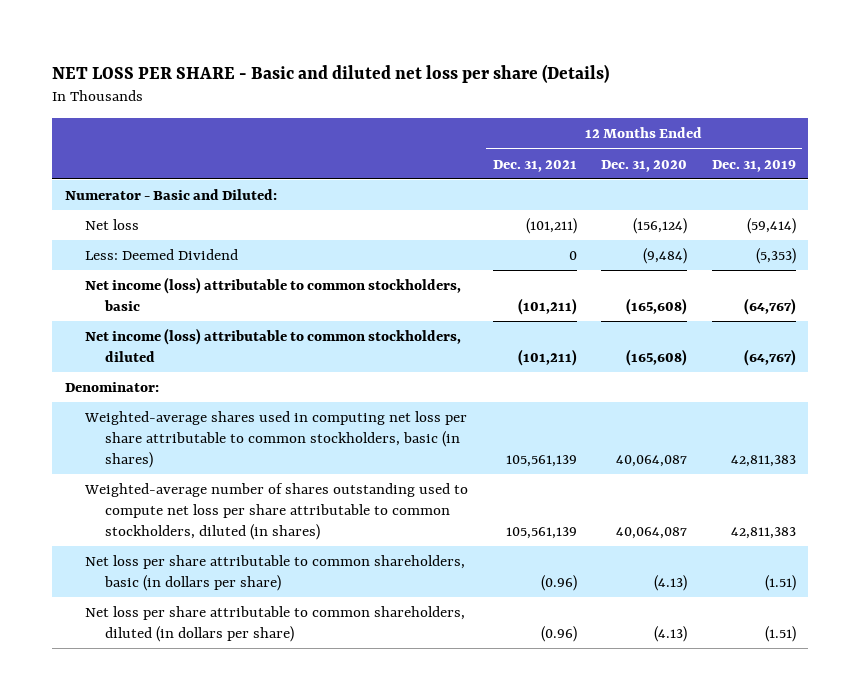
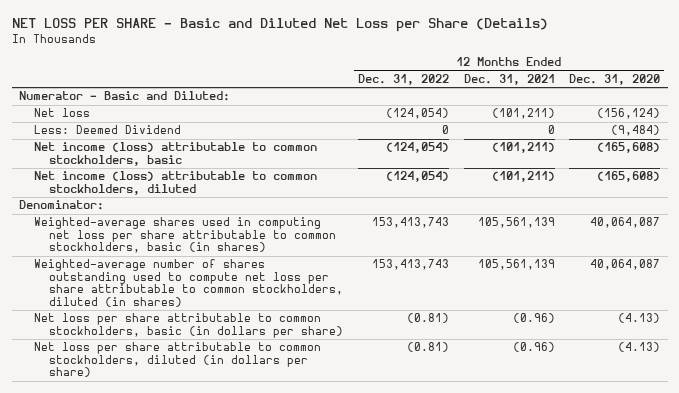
[52,63,610,83] NET LOSS PER SHARE - Basic and diluted net loss per share (Details) -> [11,18,548,33] NET LOSS PER SHARE - Basic and Diluted Net Loss per Share (Details)
[711,159,796,172] Dec. 31, 2019 -> none
none -> [357,73,449,85] Dec. 31, 2022
[84,554,465,591] Net loss per share attributable to common shareholders, basic (in dollars per share) -> [34,313,344,338] Net loss per share attributable to common stockholders, basic (in dollars per share)
[84,605,465,642] Net loss per share attributable to common shareholders, diluted (in dollars per share) -> [34,342,322,378] Net loss per share attributable to common stockholders, diluted (in dollars per share)

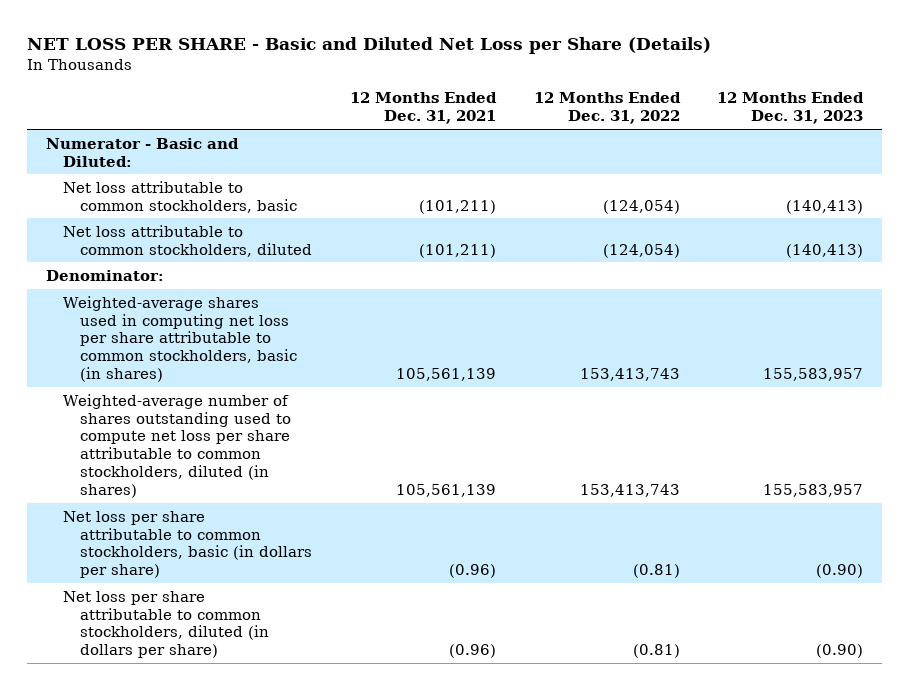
[569,73,661,85] Dec. 31, 2020 -> none
none -> [717,92,865,125] 12 Months Ended Dec. 31, 2023
[34,108,91,118] Net loss -> none
[34,125,182,135] Less: Deemed Dividend -> none
[34,142,318,166] Net income (loss) attributable to common stockholders, basic -> [62,180,297,213] Net loss attributable to common stockholders, basic
[34,171,318,195] Net income (loss) attributable to common stockholders, diluted -> [62,224,312,257] Net loss attributable to common stockholders, diluted

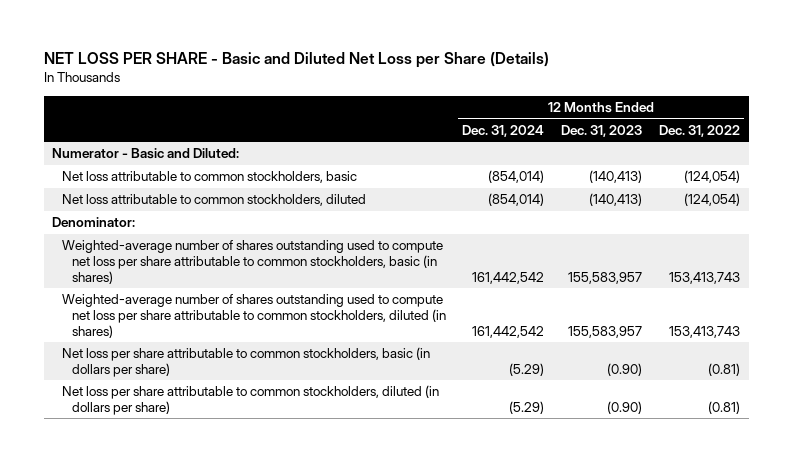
[349,92,497,125] 12 Months Ended Dec. 31, 2021 -> none
none -> [462,124,545,137] Dec. 31, 2024
[62,295,297,383] Weighted-average shares used in computing net loss per share attributable to common stockholders, basic (in shares) -> [61,240,443,284] Weighted-average number of shares outstanding used to compute net loss per share attributable to common stockholders, basic (in shares)

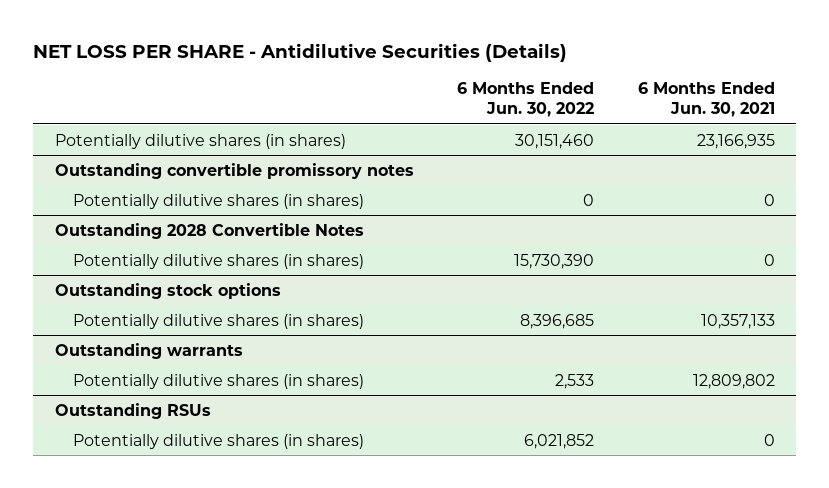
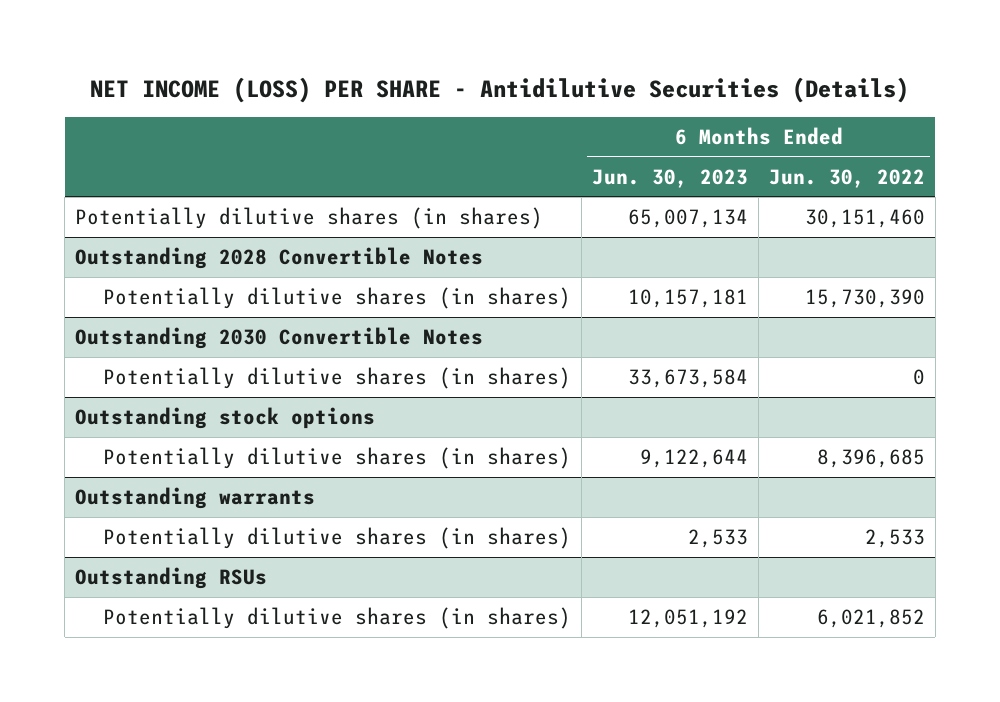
[33,42,568,62] NET LOSS PER SHARE - Antidilutive Securities (Details) -> [89,76,909,103] NET INCOME (LOSS) PER SHARE - Antidilutive Securities (Details)
[637,82,775,118] 6 Months Ended Jun. 30, 2021 -> none
none -> [592,168,749,188] Jun. 30, 2023
[54,162,414,179] Outstanding convertible promissory notes -> none
[73,193,365,209] Potentially dilutive shares (in shares) -> none
none -> [74,327,483,350] Outstanding 2030 Convertible Notes
none -> [103,367,572,390] Potentially dilutive shares (in shares)

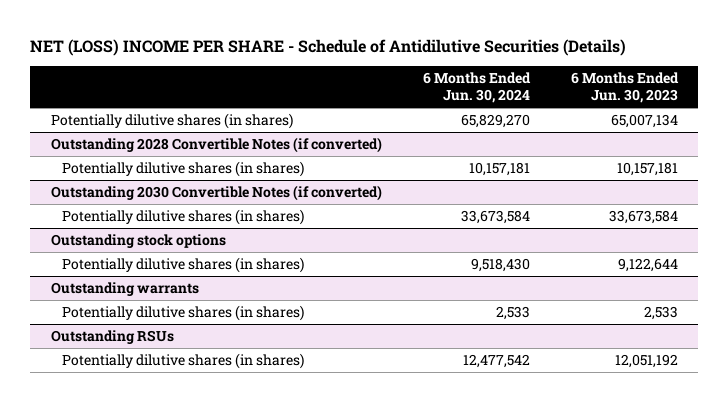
[89,76,909,103] NET INCOME (LOSS) PER SHARE - Antidilutive Securities (Details) -> [30,39,627,57] NET (LOSS) INCOME PER SHARE - Schedule of Antidilutive Securities (Details)
[768,168,925,188] Jun. 30, 2022 -> none
none -> [422,72,531,104] 6 Months Ended Jun. 30, 2024
[74,247,483,270] Outstanding 2028 Convertible Notes -> [50,137,382,154] Outstanding 2028 Convertible Notes (if converted)
[74,327,483,350] Outstanding 2030 Convertible Notes -> [50,185,382,202] Outstanding 2030 Convertible Notes (if converted)

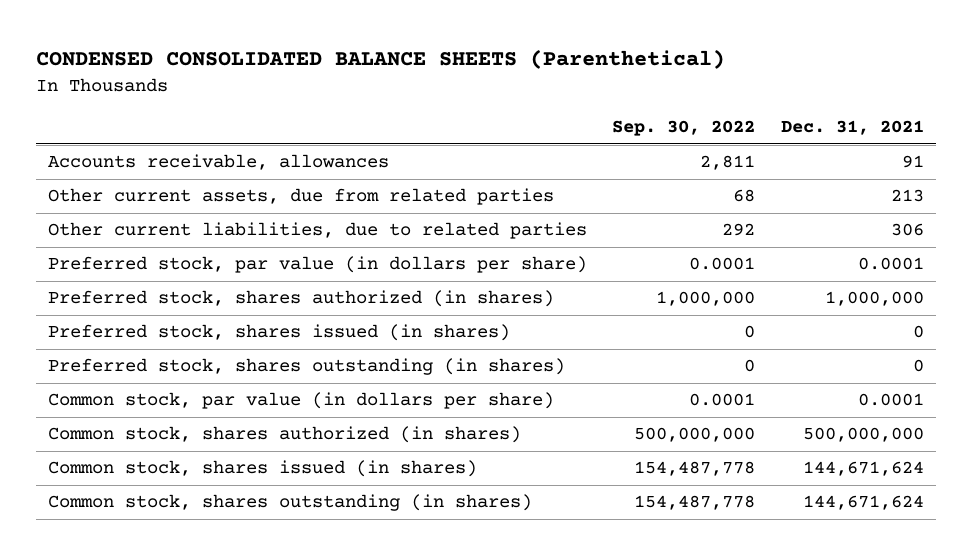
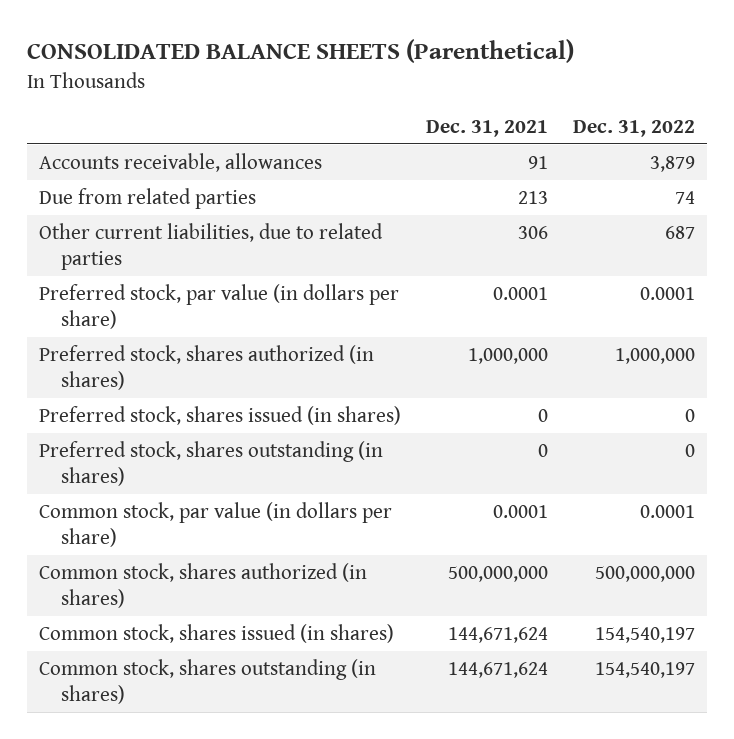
[35,49,725,70] CONDENSED CONSOLIDATED BALANCE SHEETS (Parenthetical) -> [26,39,574,64] CONSOLIDATED BALANCE SHEETS (Parenthetical)
[612,120,756,137] Sep. 30, 2022 -> none
none -> [572,119,695,137] Dec. 31, 2022
[48,188,555,206] Other current assets, due from related parties -> [39,187,257,209] Due from related parties

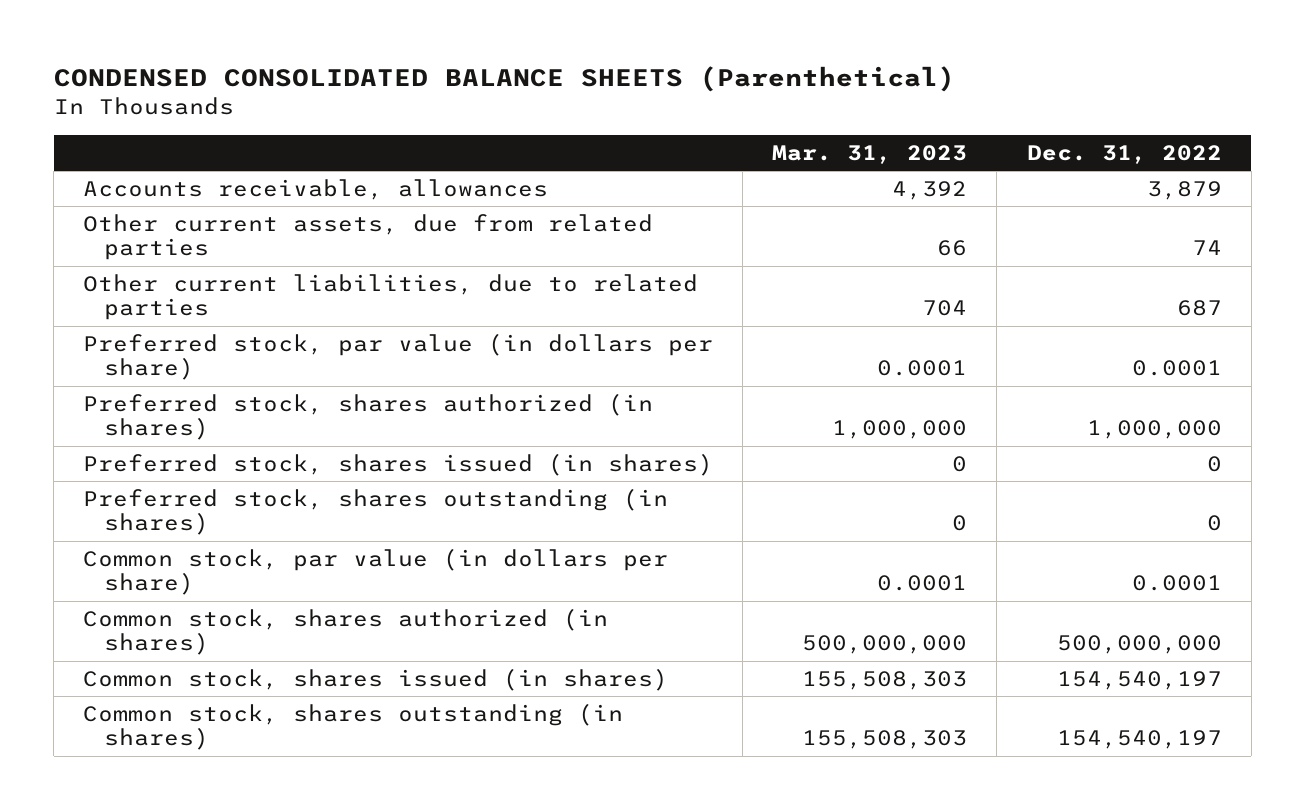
[26,39,574,64] CONSOLIDATED BALANCE SHEETS (Parenthetical) -> [53,66,955,93] CONDENSED CONSOLIDATED BALANCE SHEETS (Parenthetical)
[425,119,548,137] Dec. 31, 2021 -> none
none -> [772,145,968,165] Mar. 31, 2023
[39,187,257,209] Due from related parties -> [83,213,654,261] Other current assets, due from related parties

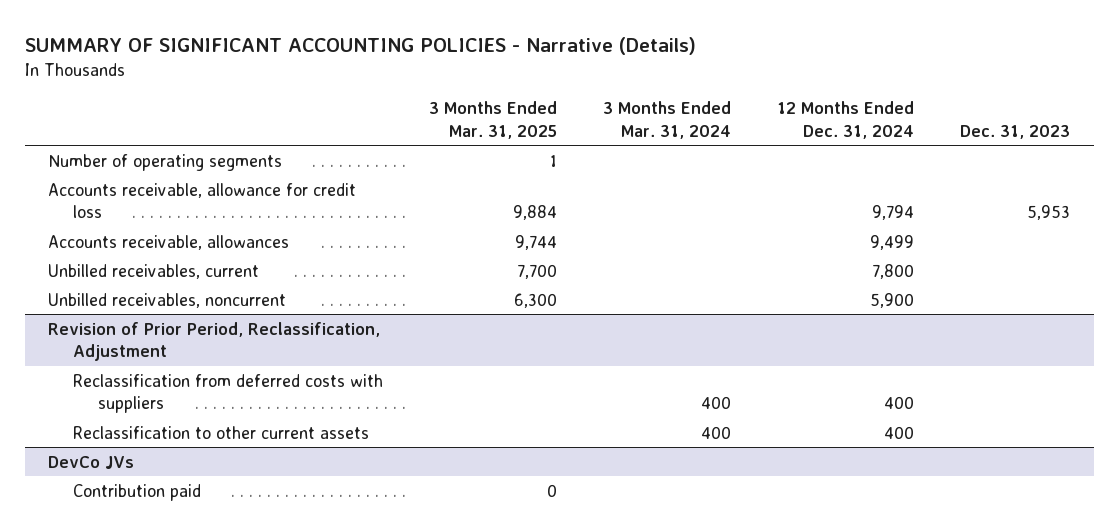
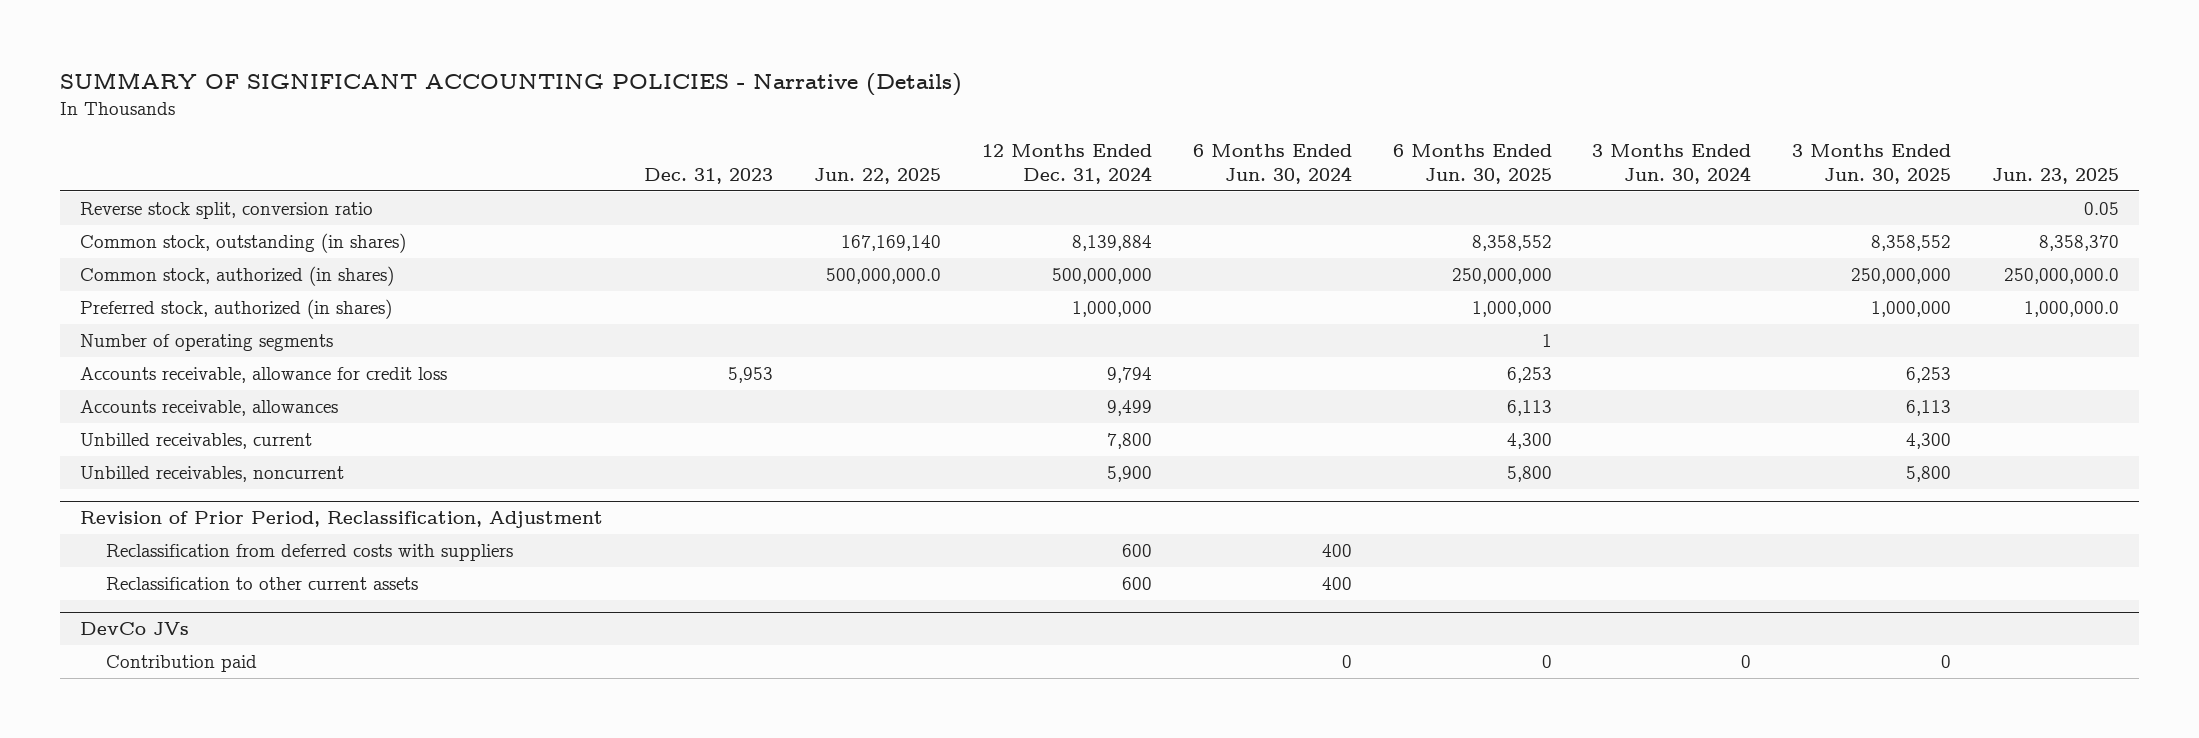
[428,101,557,139] 3 Months Ended Mar. 31, 2025 -> none
[603,101,732,139] 3 Months Ended Mar. 31, 2024 -> none
none -> [814,167,942,184] Jun. 22, 2025
none -> [1192,143,1352,184] 6 Months Ended Jun. 30, 2024
none -> [1392,143,1552,184] 6 Months Ended Jun. 30, 2025
none -> [1592,143,1752,184] 3 Months Ended Jun. 30, 2024
none -> [1792,143,1952,184] 3 Months Ended Jun. 30, 2025
none -> [1992,167,2120,184] Jun. 23, 2025
none -> [80,201,374,219] Reverse stock split, conversion ratio
none -> [80,232,407,253] Common stock, outstanding (in shares)
none -> [80,265,395,286] Common stock, authorized (in shares)
none -> [80,298,393,319] Preferred stock, authorized (in shares)
[884,396,915,410] 400 -> [1121,543,1152,557] 600
[884,425,915,439] 400 -> [1121,576,1152,590] 600

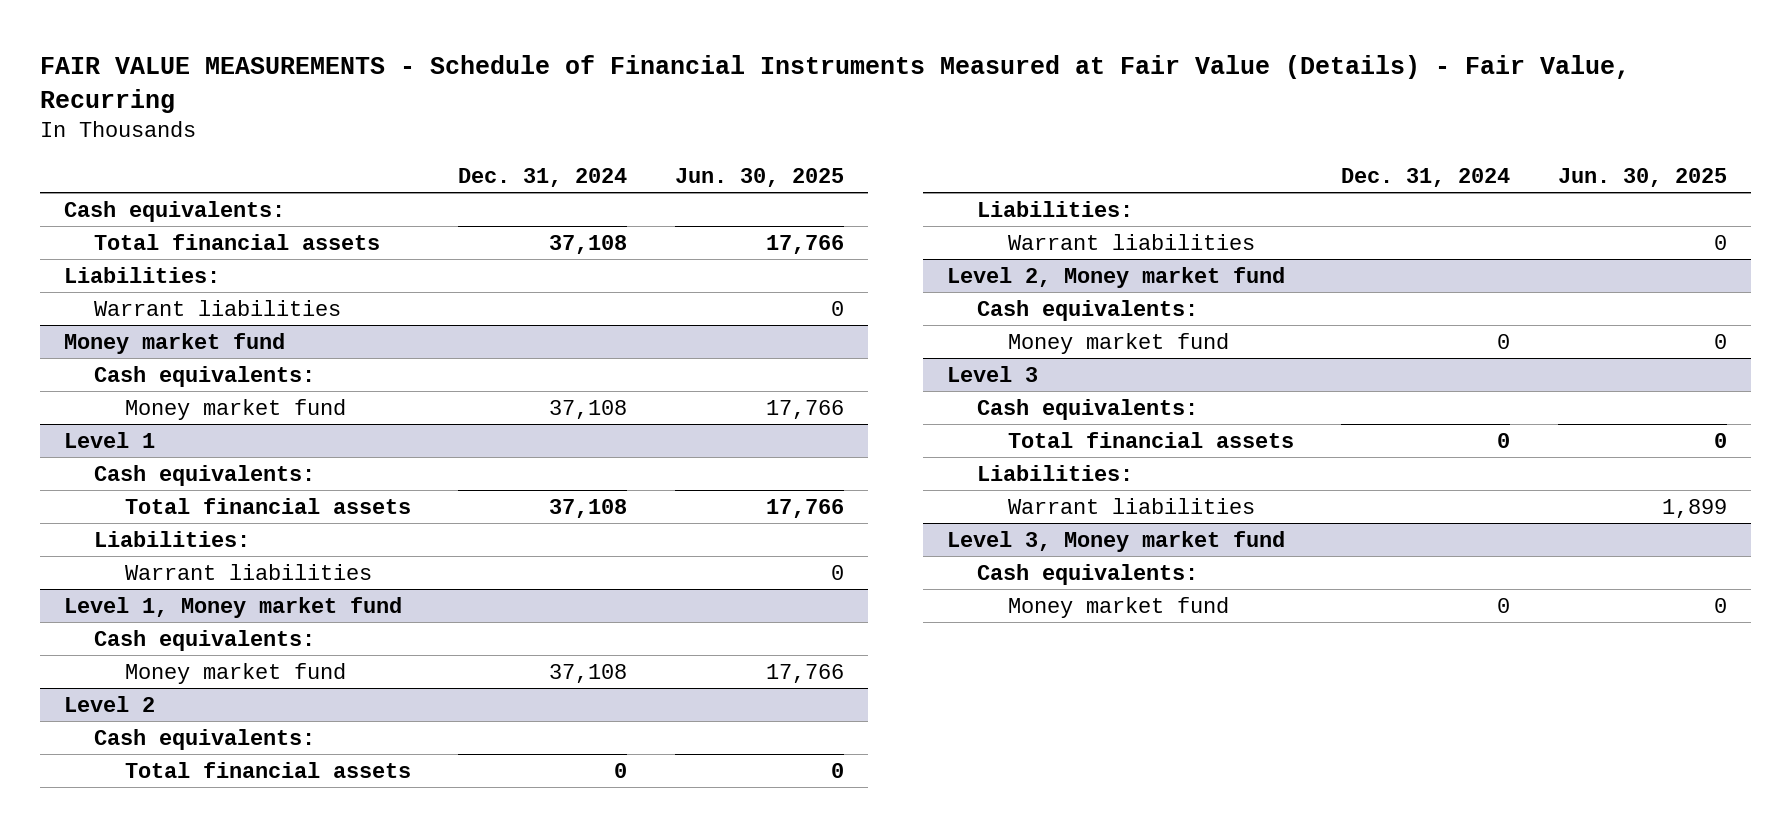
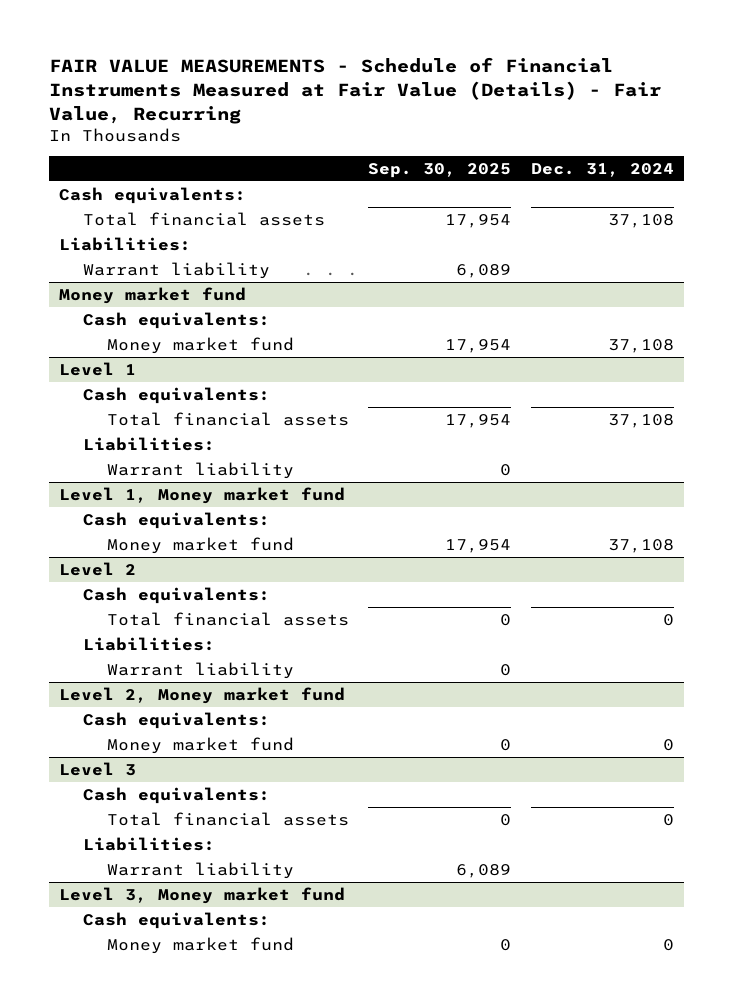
[675,167,845,187] Jun. 30, 2025 -> none
none -> [368,162,512,178] Sep. 30, 2025
[94,299,342,316] Warrant liabilities -> [82,261,270,279] Warrant liability
[124,563,372,580] Warrant liabilities -> [106,461,294,479] Warrant liability
[1007,233,1255,250] Warrant liabilities -> [106,661,294,679] Warrant liability
[1007,497,1255,514] Warrant liabilities -> [106,861,294,879] Warrant liability

